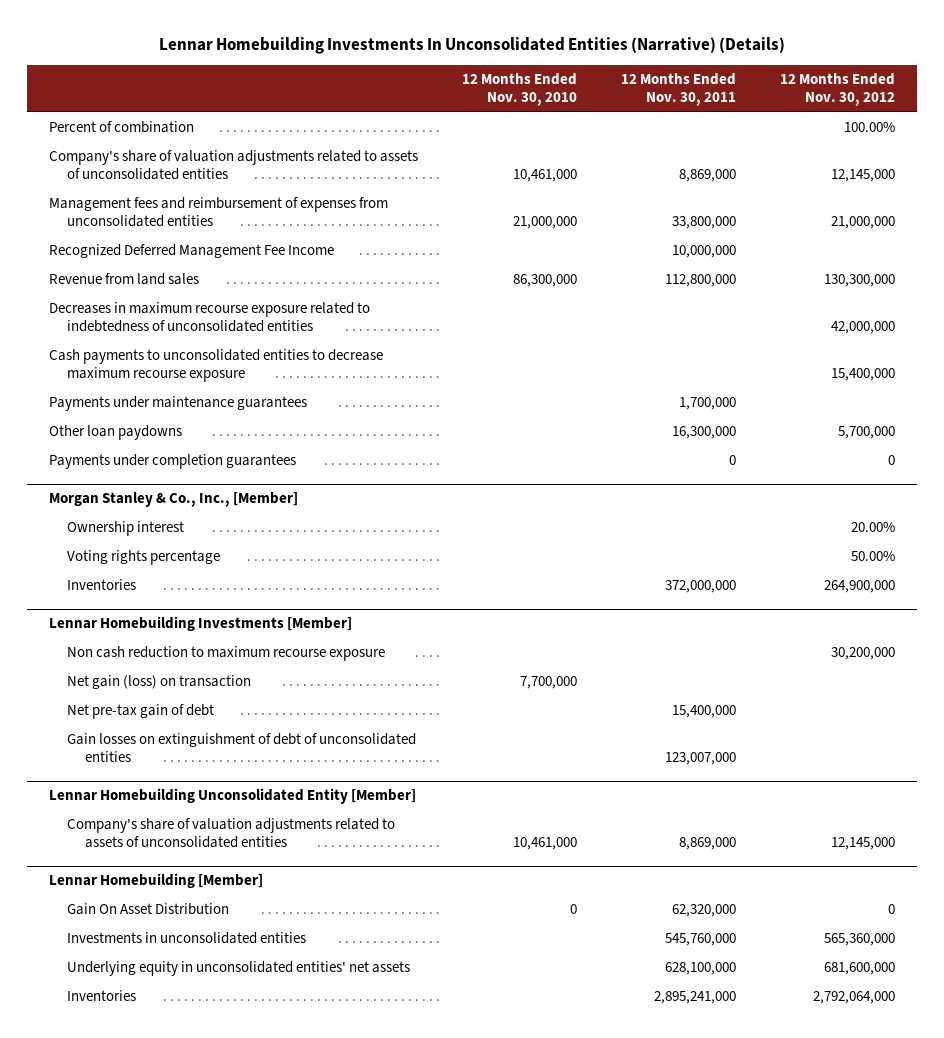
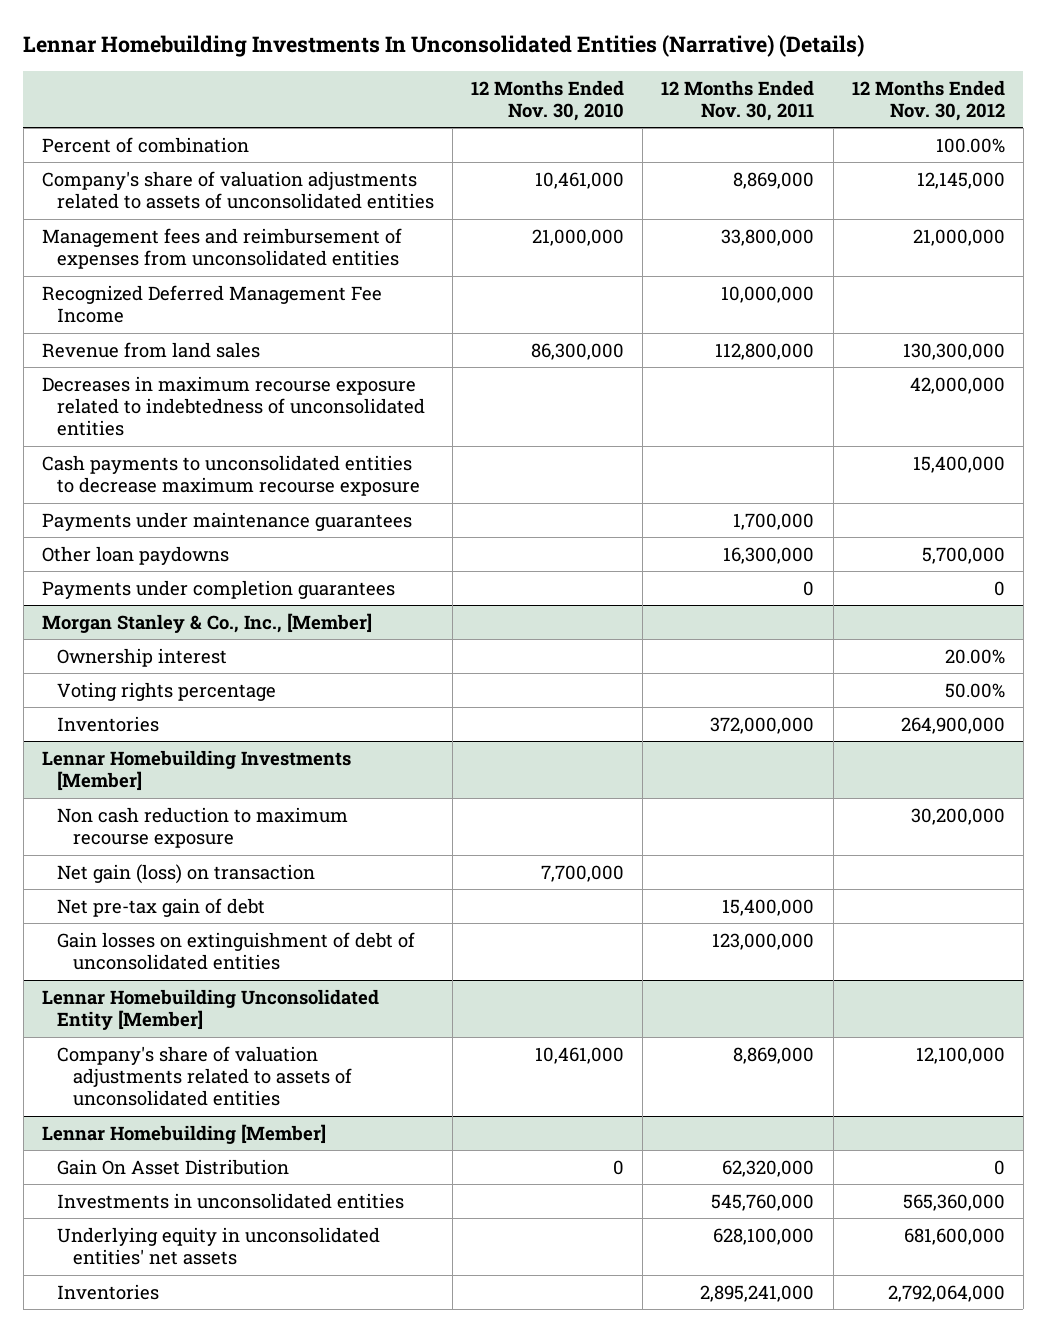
[665,752,737,766] 123,007,000 -> [712,932,815,950] 123,000,000
[831,837,896,851] 12,145,000 -> [915,1046,1005,1064] 12,100,000

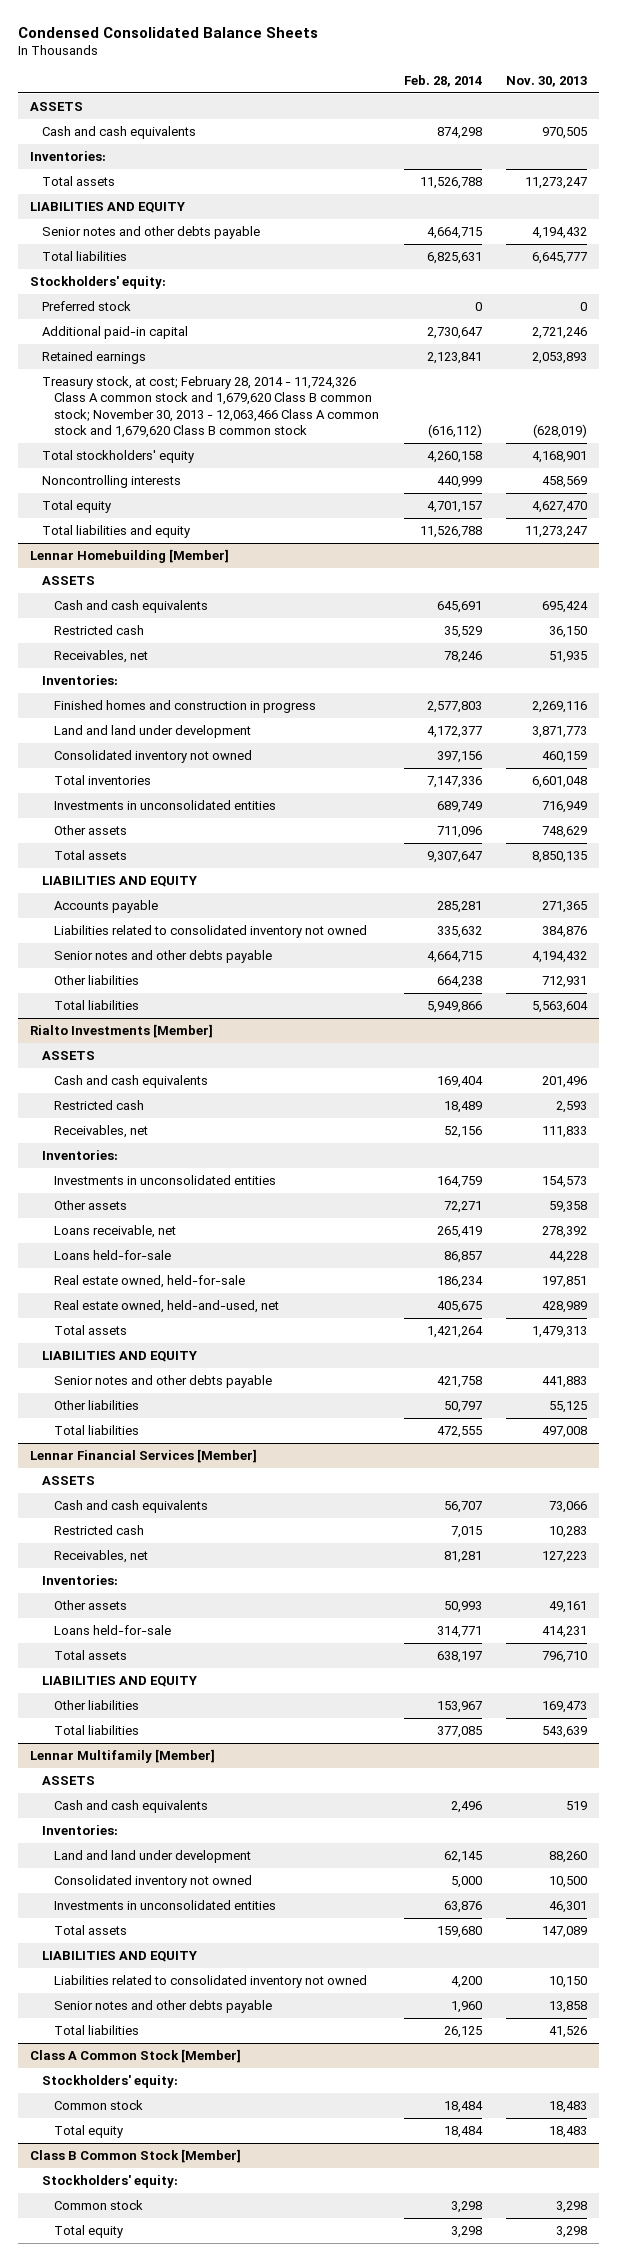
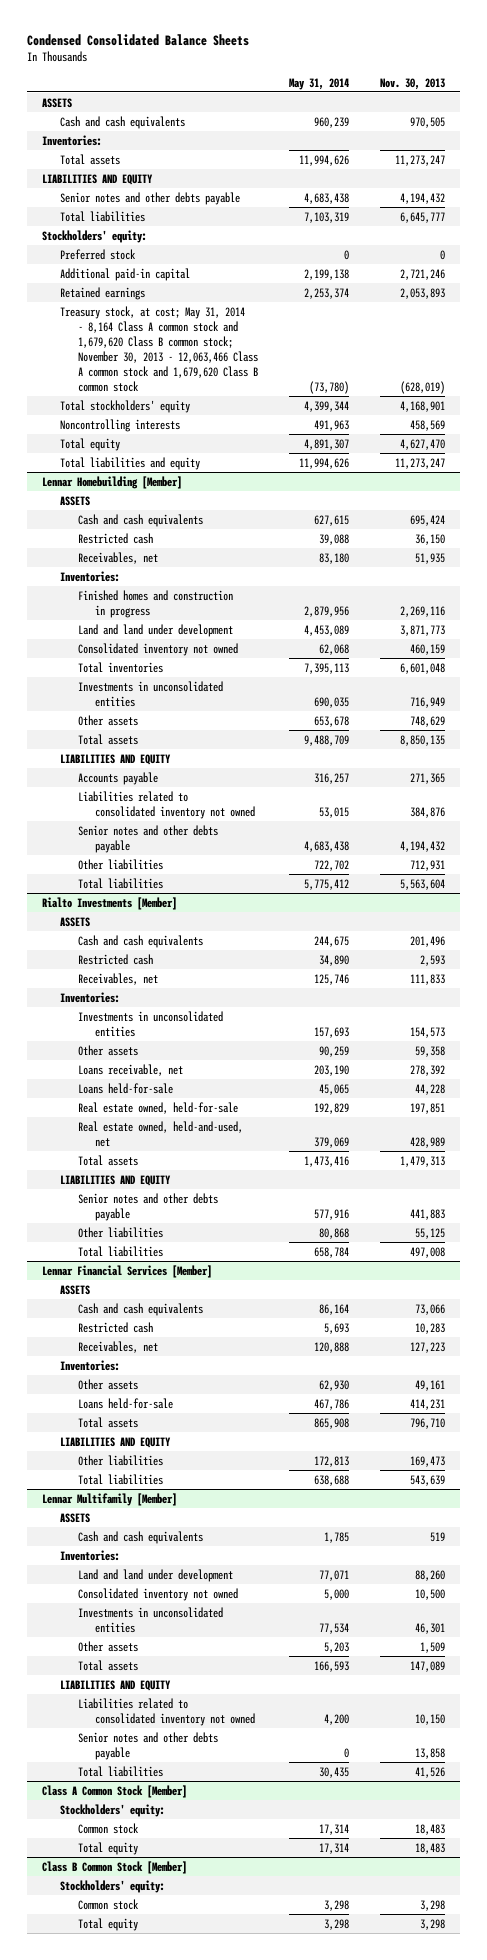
[403,75,482,88] Feb. 28, 2014 -> none
none -> [288,77,349,90] May 31, 2014
[42,375,380,439] Treasury stock, at cost; February 28, 2014 - 11,724,326 Class A common stock and 1,679,620 Class B common stock; November 30, 2013 - 12,063,466 Class A common stock and 1,679,620 Class B common stock -> [59,305,258,392] Treasury stock, at cost; May 31, 2014 - 8,164 Class A common stock and 1,679,620 Class B common stock; November 30, 2013 - 12,063,466 Class A common stock and 1,679,620 Class B common stock
none -> [77,1640,138,1652] Other assets

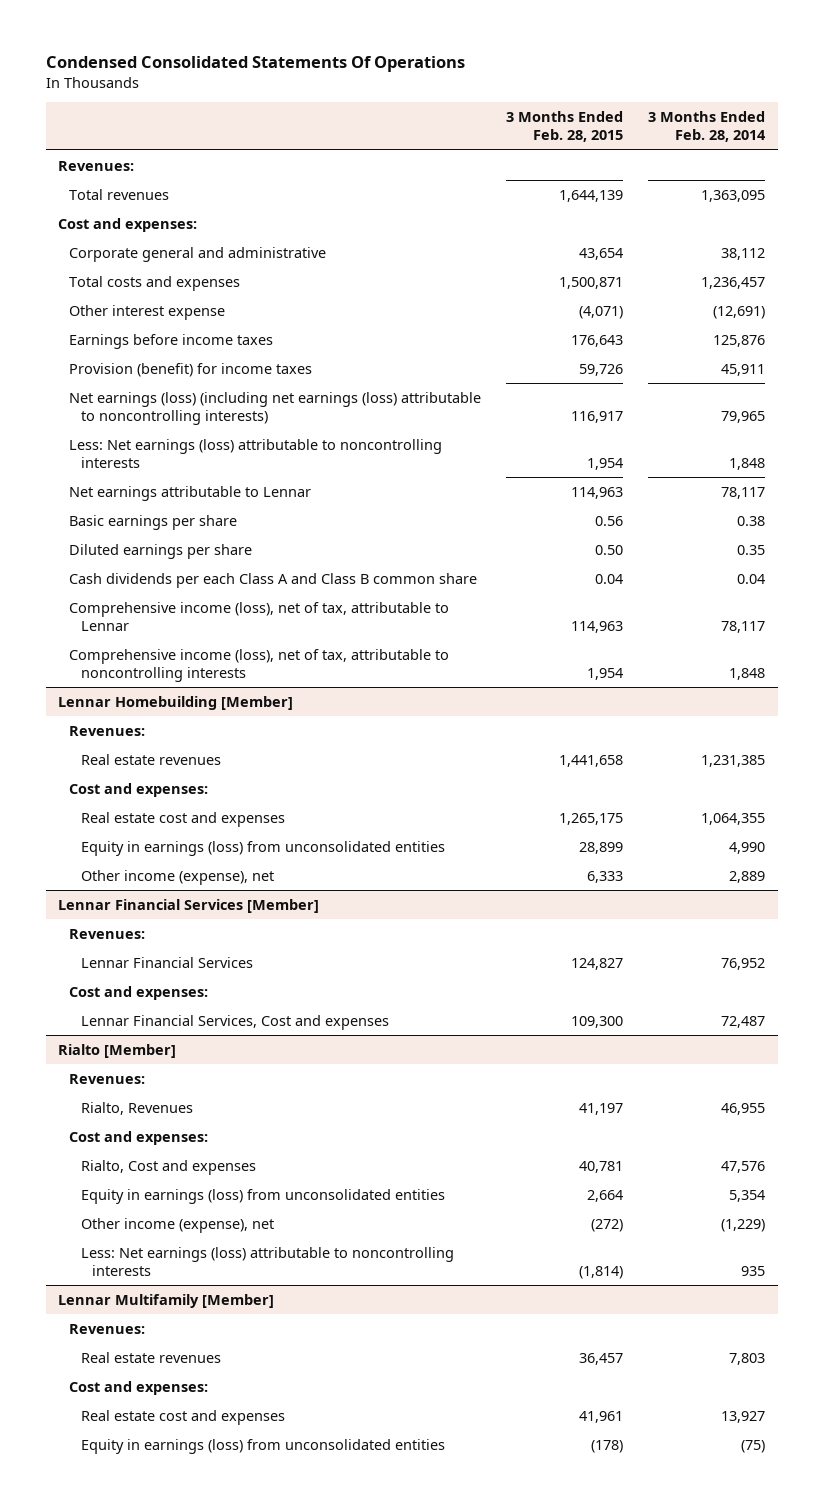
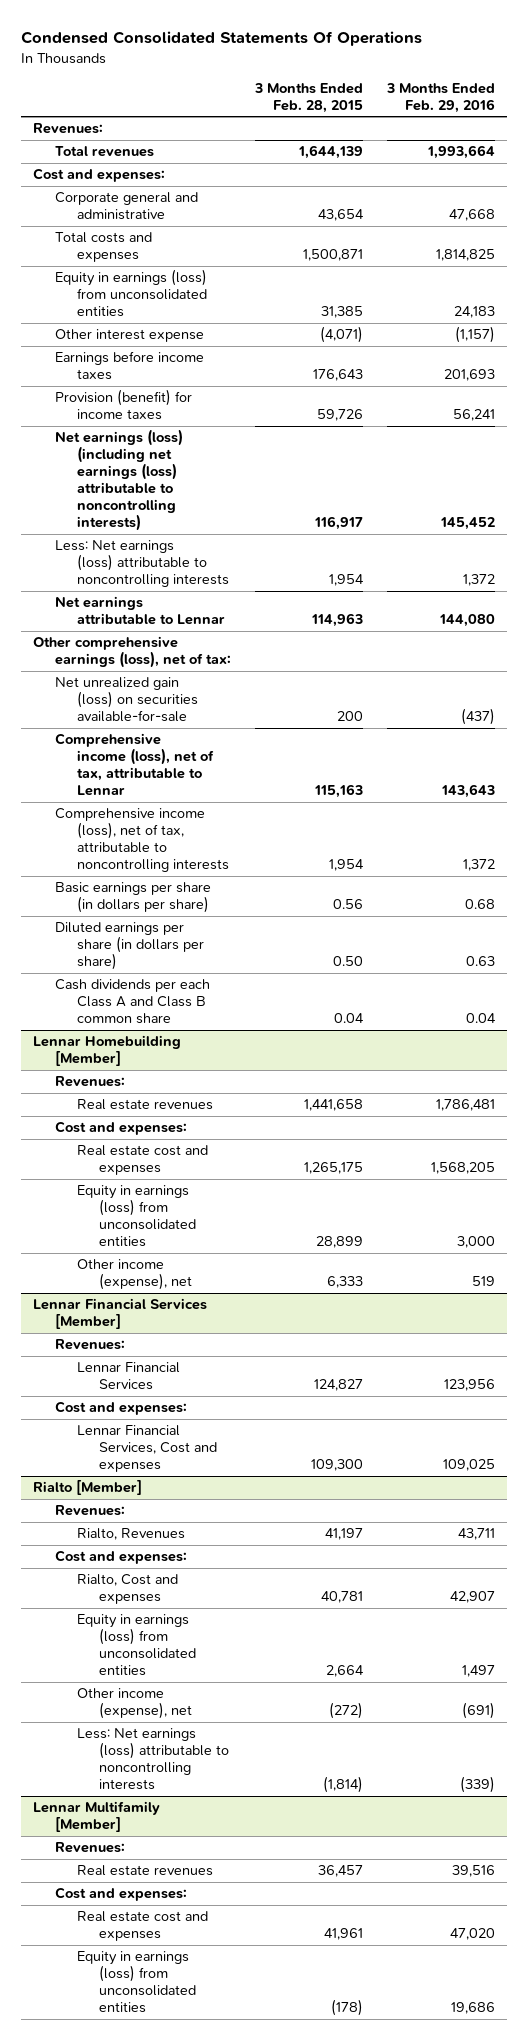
[648,110,767,143] 3 Months Ended Feb. 28, 2014 -> none
none -> [385,83,495,114] 3 Months Ended Feb. 29, 2016
none -> [54,269,207,318] Equity in earnings (loss) from unconsolidated entities
[69,514,238,530] Basic earnings per share -> none
[69,543,253,559] Diluted earnings per share -> none
none -> [33,636,231,669] Other comprehensive earnings (loss), net of tax:
none -> [54,677,198,723] Net unrealized gain (loss) on securities available-for-sale
[571,621,624,634] 114,963 -> [313,784,363,799] 115,163
none -> [54,882,211,914] Basic earnings per share (in dollars per share)
none -> [54,922,204,971] Diluted earnings per share (in dollars per share)
[69,572,478,588] Cash dividends per each Class A and Class B common share -> [54,979,210,1025] Cash dividends per each Class A and Class B common share

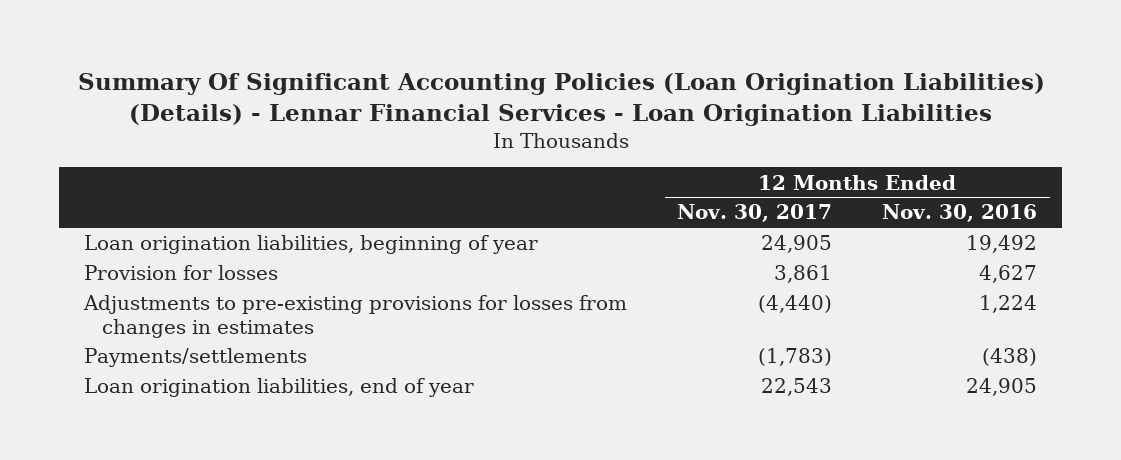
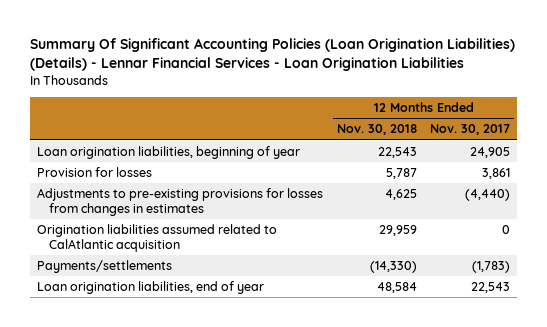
[882,204,1038,223] Nov. 30, 2016 -> none
none -> [336,124,417,136] Nov. 30, 2018
none -> [36,224,277,252] Origination liabilities assumed related to CalAtlantic acquisition

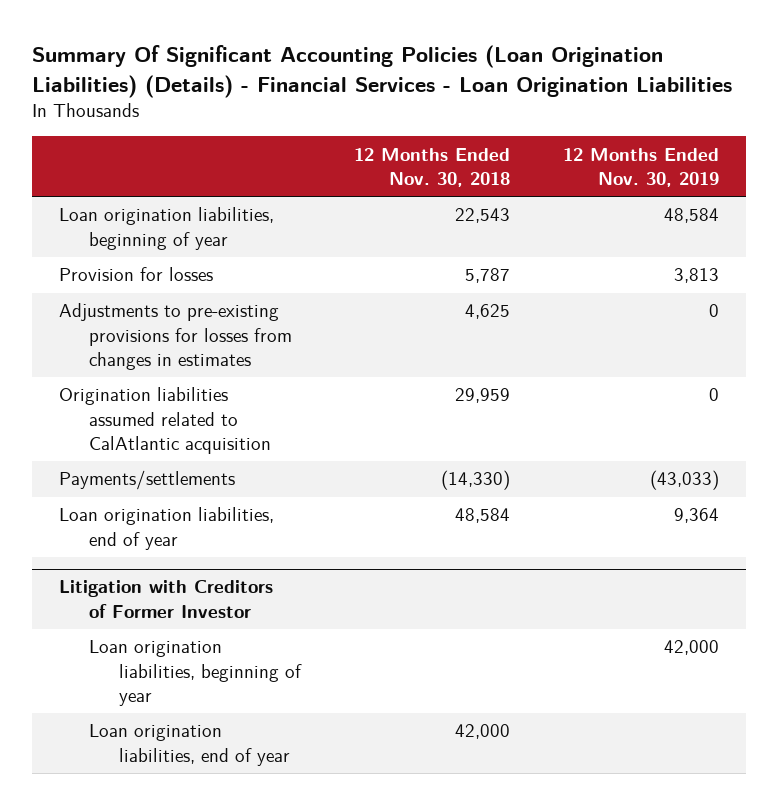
[29,37,515,72] Summary Of Significant Accounting Policies (Loan Origination Liabilities) (Details) - Lennar Financial Services - Loan Origination Liabilities -> [32,44,733,98] Summary Of Significant Accounting Policies (Loan Origination Liabilities) (Details) - Financial Services - Loan Origination Liabilities
[430,124,511,136] Nov. 30, 2017 -> none
none -> [563,147,720,187] 12 Months Ended Nov. 30, 2019
none -> [58,580,273,618] Litigation with Creditors of Former Investor
none -> [89,640,303,706] Loan origination liabilities, beginning of year
none -> [89,724,291,766] Loan origination liabilities, end of year

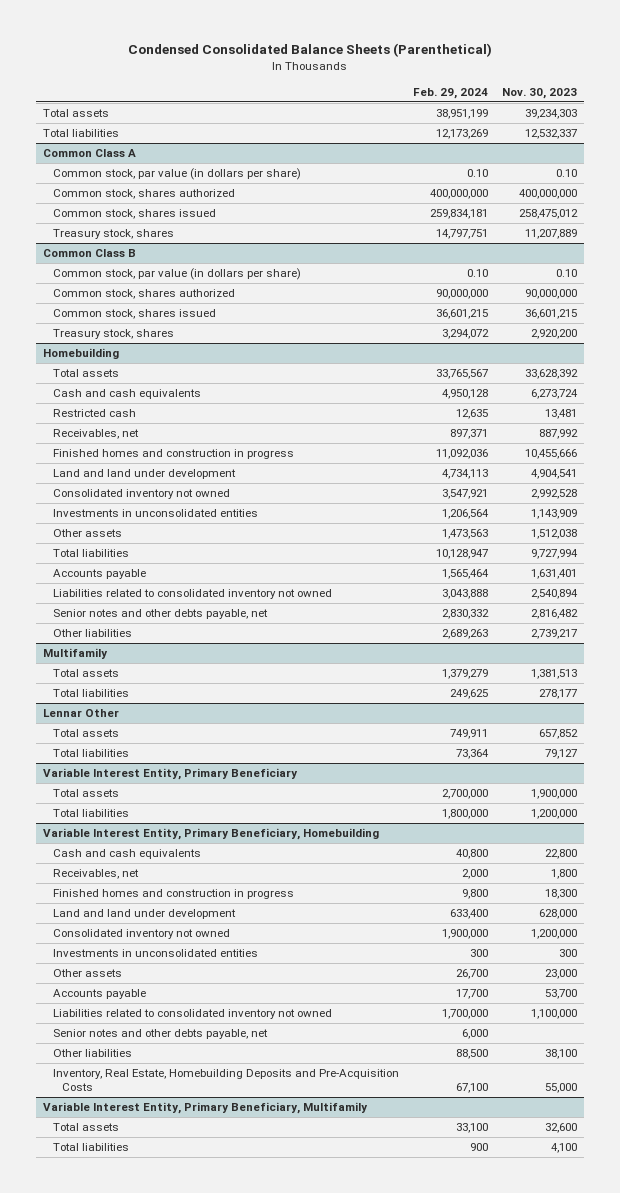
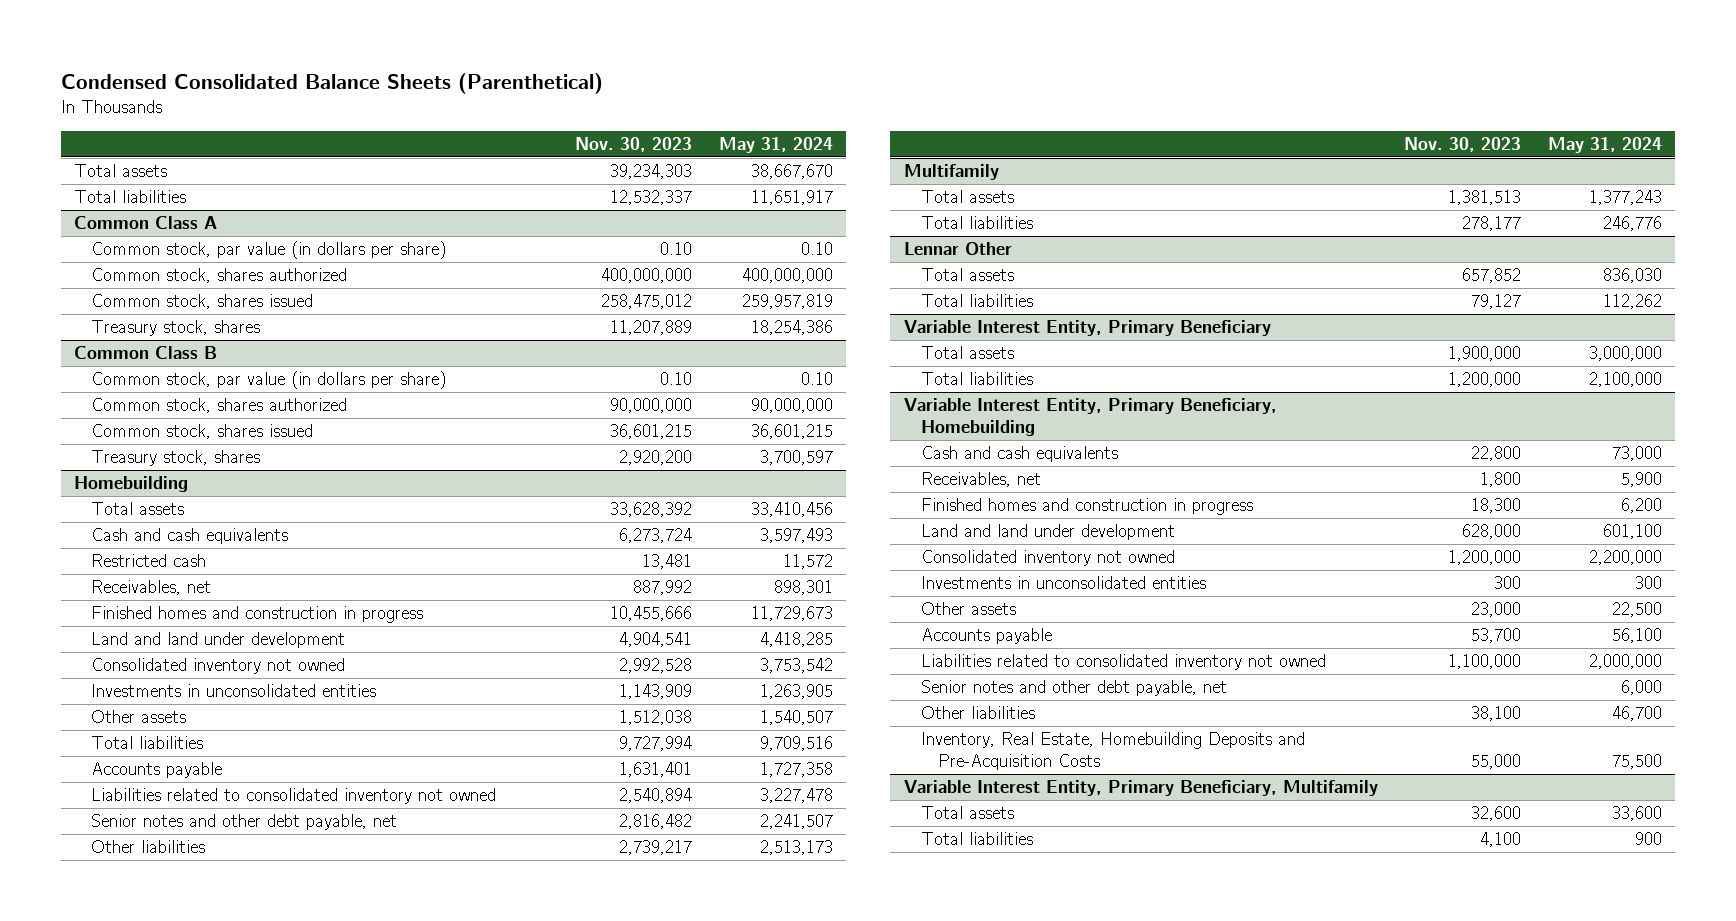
[412,87,488,99] Feb. 29, 2024 -> none
none -> [718,136,833,153] May 31, 2024
[52,609,268,620] Senior notes and other debts payable, net -> [91,814,398,831] Senior notes and other debt payable, net
[52,1029,268,1040] Senior notes and other debts payable, net -> [920,680,1227,697] Senior notes and other debt payable, net

